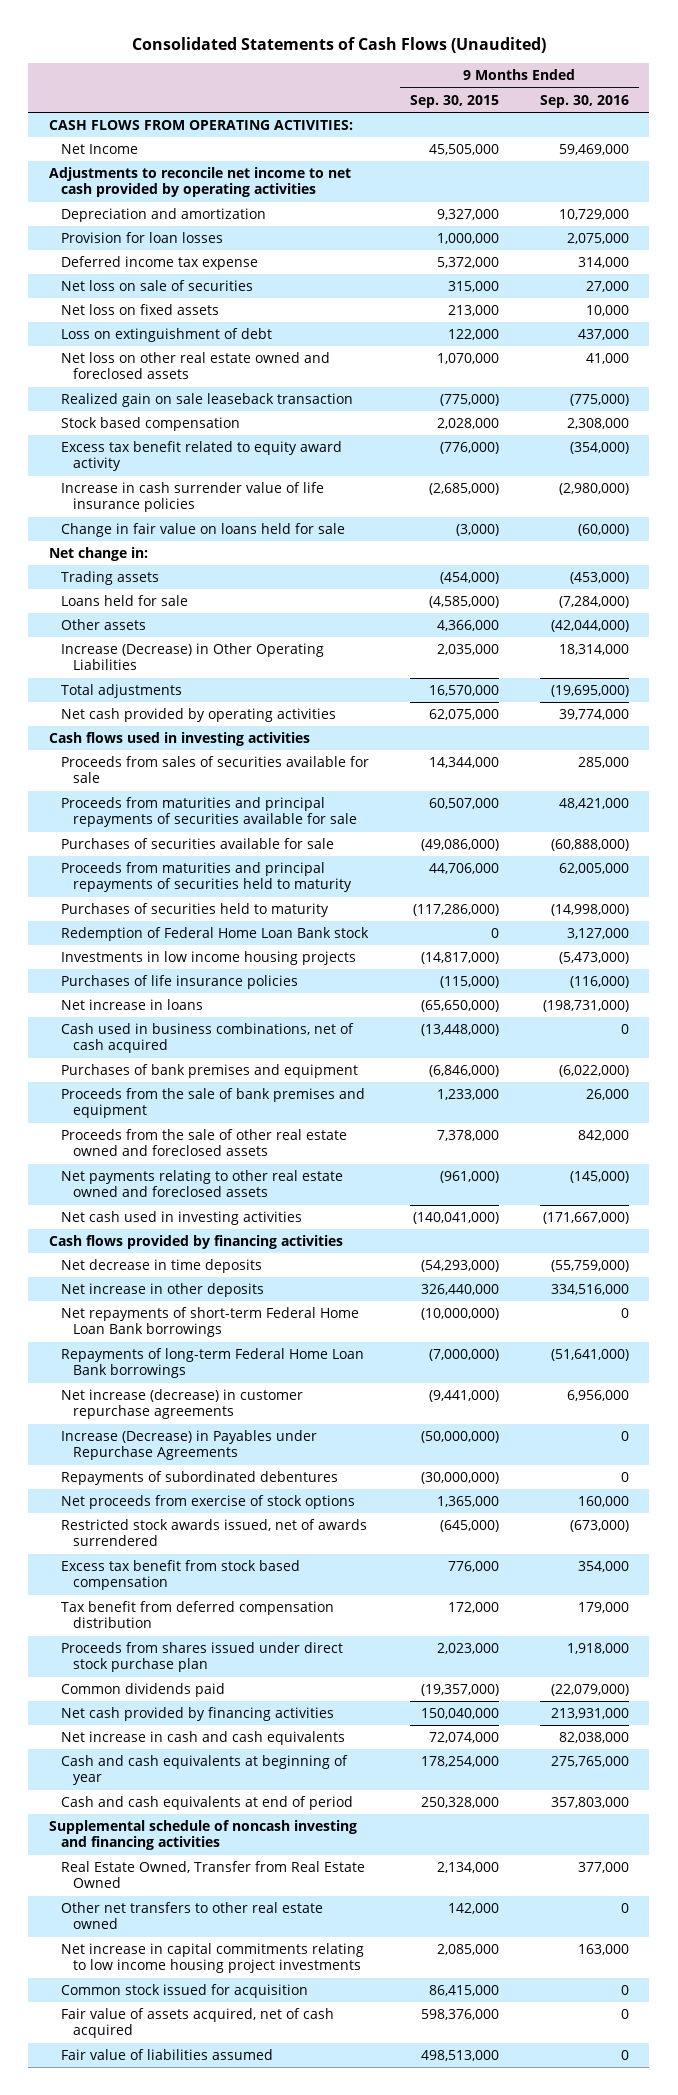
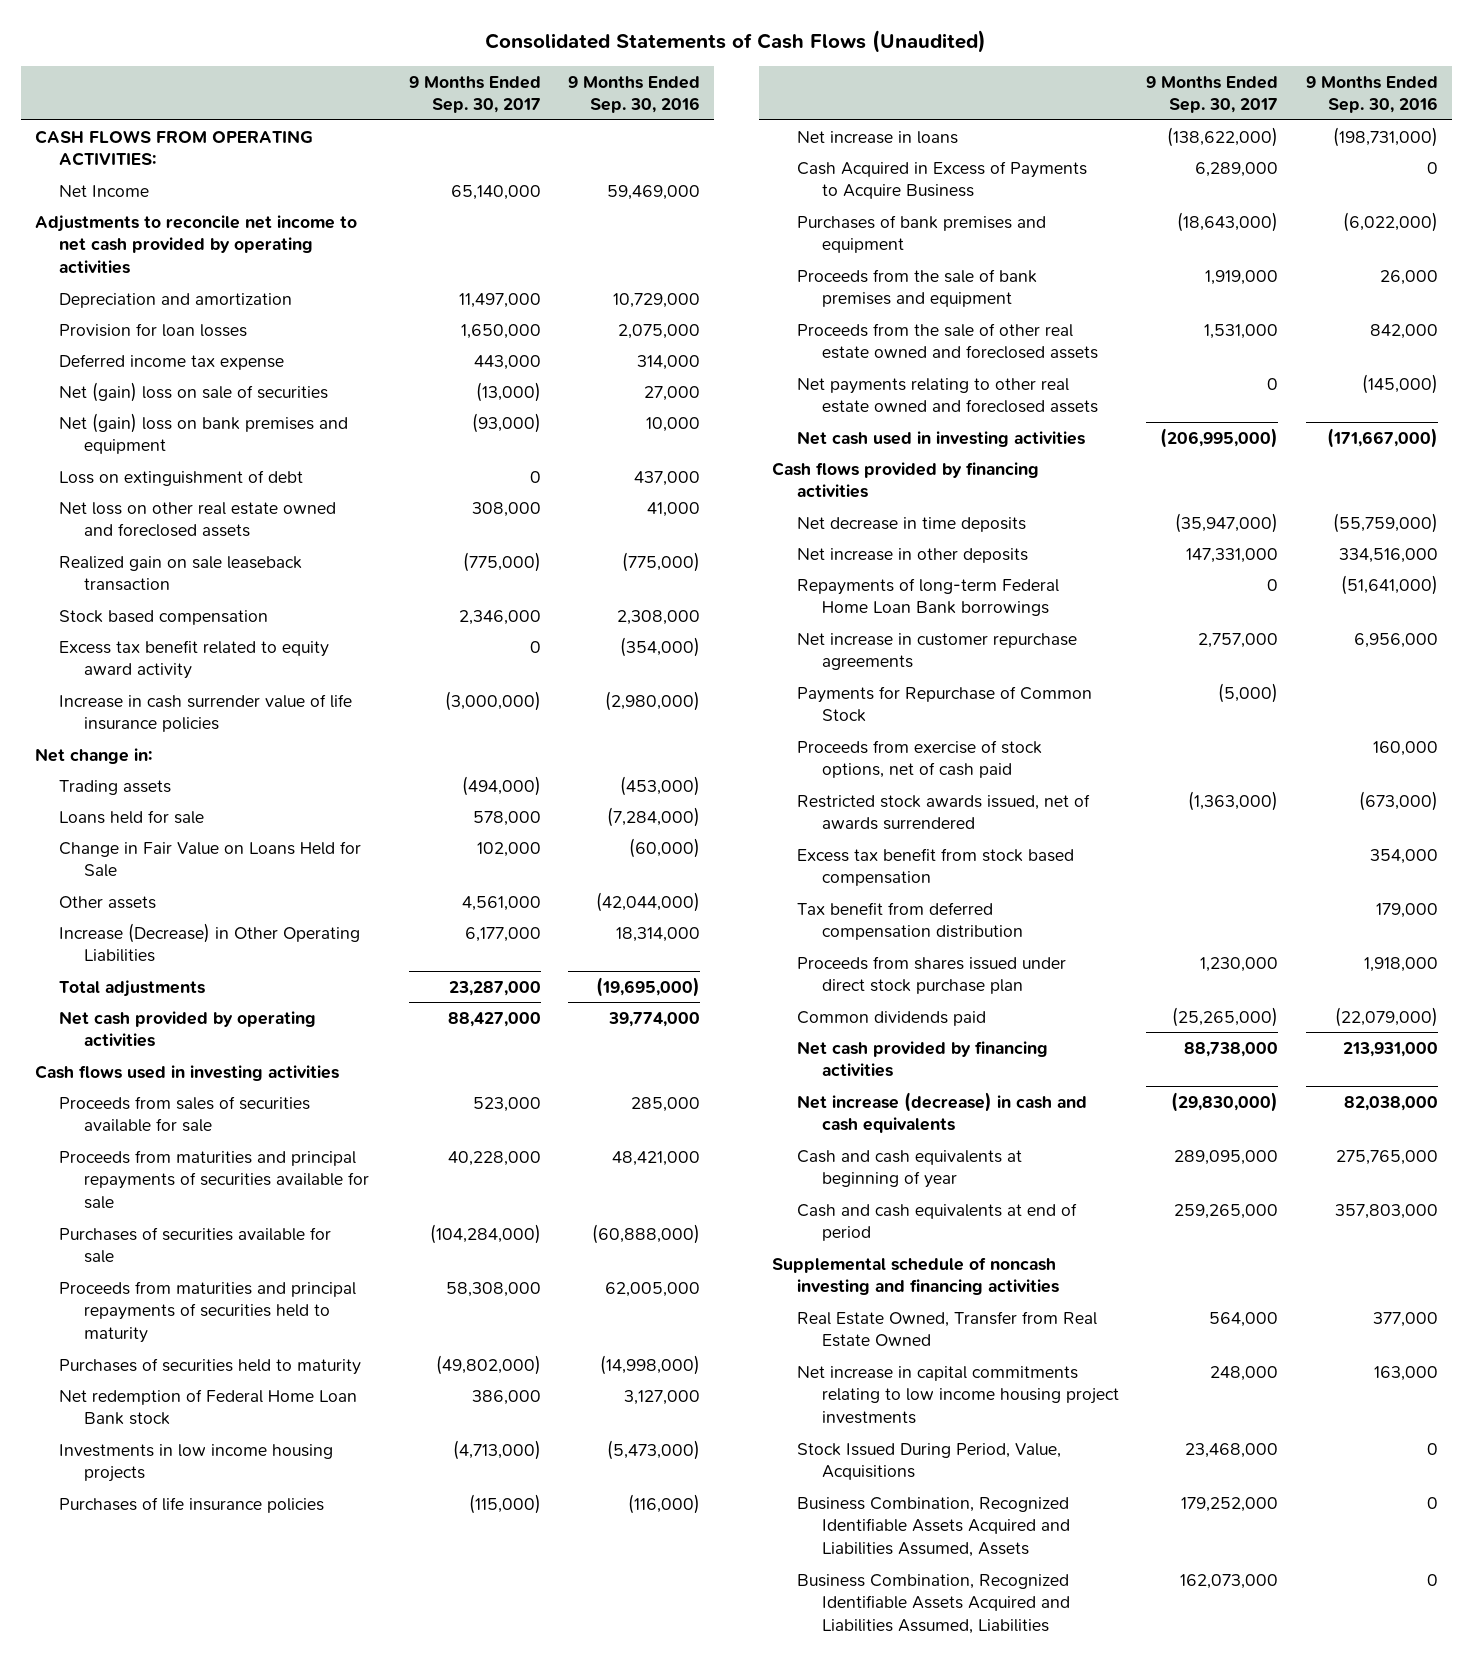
[409,94,499,108] Sep. 30, 2015 -> none
none -> [408,75,541,114] 9 Months Ended Sep. 30, 2017
[60,280,253,292] Net loss on sale of securities -> [59,381,329,402] Net (gain) loss on sale of securities
[60,304,219,316] Net loss on fixed assets -> [59,412,349,455] Net (gain) loss on bank premises and equipment
[60,523,345,538] Change in fair value on loans held for sale -> none
none -> [59,840,362,878] Change in Fair Value on Loans Held for Sale
[60,927,369,942] Redemption of Federal Home Loan Bank stock -> [59,1388,358,1426] Net redemption of Federal Home Loan Bank stock
[60,1023,354,1054] Cash used in business combinations, net of cash acquired -> none
none -> [797,160,1088,200] Cash Acquired in Excess of Payments to Acquire Business
[60,1307,359,1338] Net repayments of short-term Federal Home Loan Bank borrowings -> none
[60,1430,317,1461] Increase (Decrease) in Payables under Repurchase Agreements -> none
[60,1471,338,1486] Repayments of subordinated debentures -> none
[60,1389,303,1420] Net increase (decrease) in customer repurchase agreements -> [797,632,1078,671] Net increase in customer repurchase agreements
none -> [797,685,1093,723] Payments for Repurchase of Common Stock
[60,1495,355,1510] Net proceeds from exercise of stock options -> [797,739,1043,779] Proceeds from exercise of stock options, net of cash paid
[60,1731,345,1746] Net increase in cash and cash equivalents -> [797,1091,1088,1134] Net increase (decrease) in cash and cash equivalents
[60,1902,323,1930] Other net transfers to other real estate owned -> none
[60,1984,308,1999] Common stock issued for acquisition -> [797,1442,1062,1481] Stock Issued During Period, Value, Acquisitions
[60,2008,334,2039] Fair value of assets acquired, net of cash acquired -> [797,1496,1070,1558] Business Combination, Recognized Identifiable Assets Acquired and Liabilities Assumed, Assets
[60,2049,273,2061] Fair value of liabilities assumed -> [797,1573,1070,1635] Business Combination, Recognized Identifiable Assets Acquired and Liabilities Assumed, Liabilities

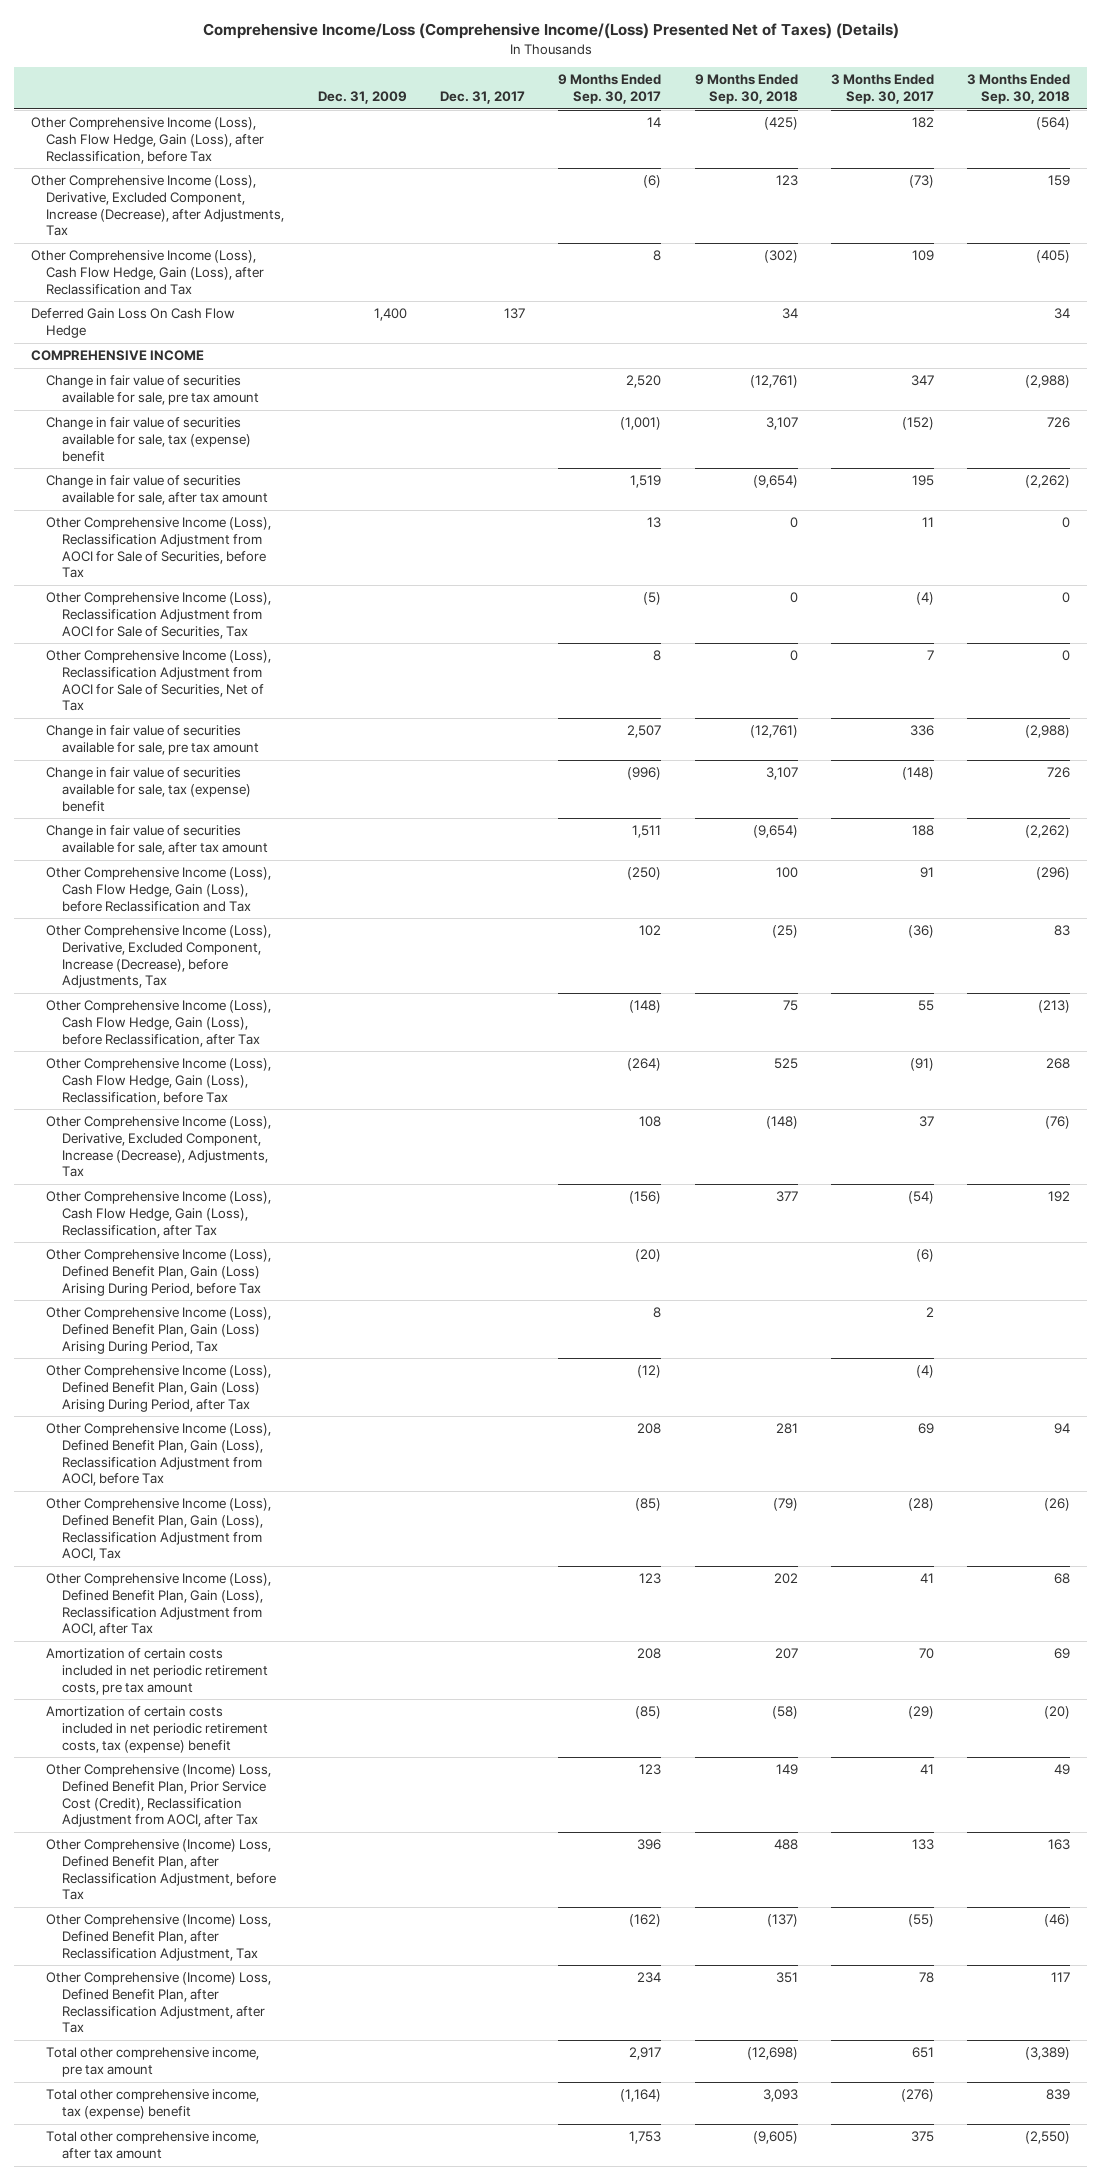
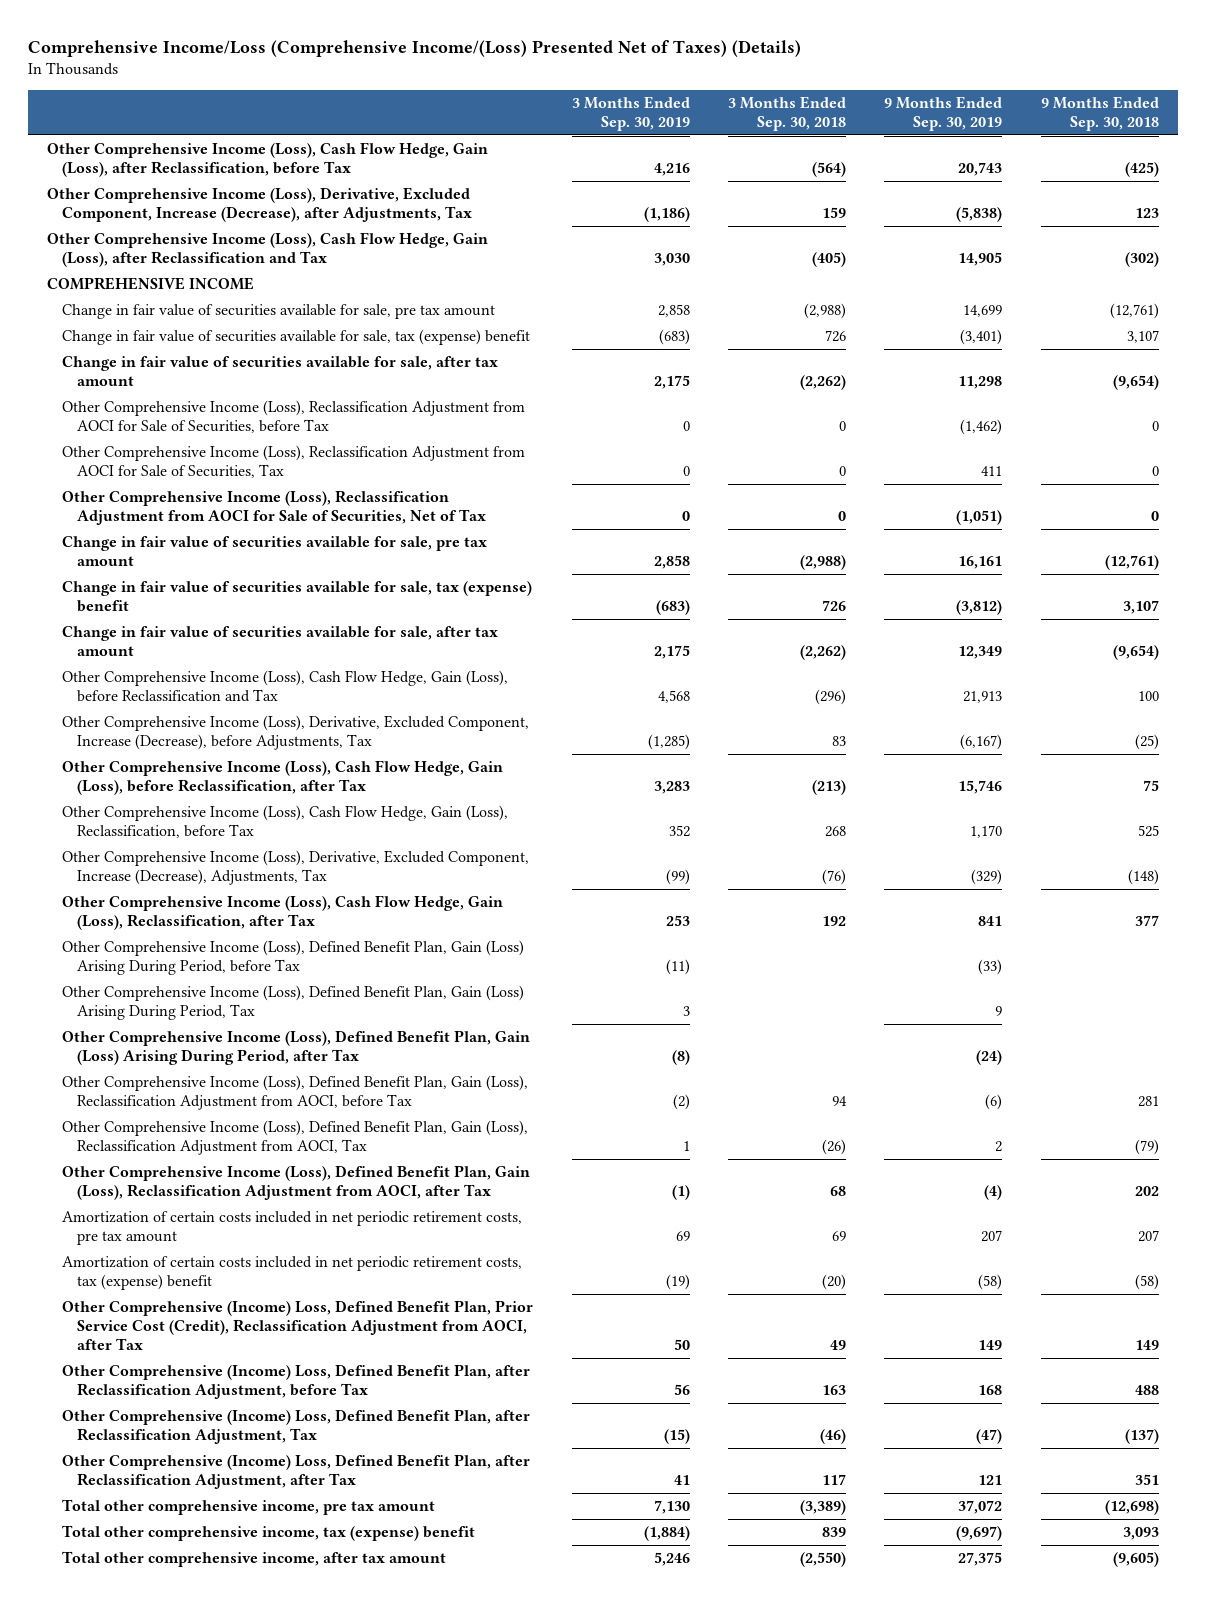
[317,91,407,105] Dec. 31, 2009 -> none
[439,91,525,105] Dec. 31, 2017 -> none
[558,74,662,105] 9 Months Ended Sep. 30, 2017 -> none
[830,74,934,105] 3 Months Ended Sep. 30, 2017 -> none
none -> [571,95,690,131] 3 Months Ended Sep. 30, 2019
none -> [884,95,1003,131] 9 Months Ended Sep. 30, 2019
[30,308,235,338] Deferred Gain Loss On Cash Flow Hedge -> none

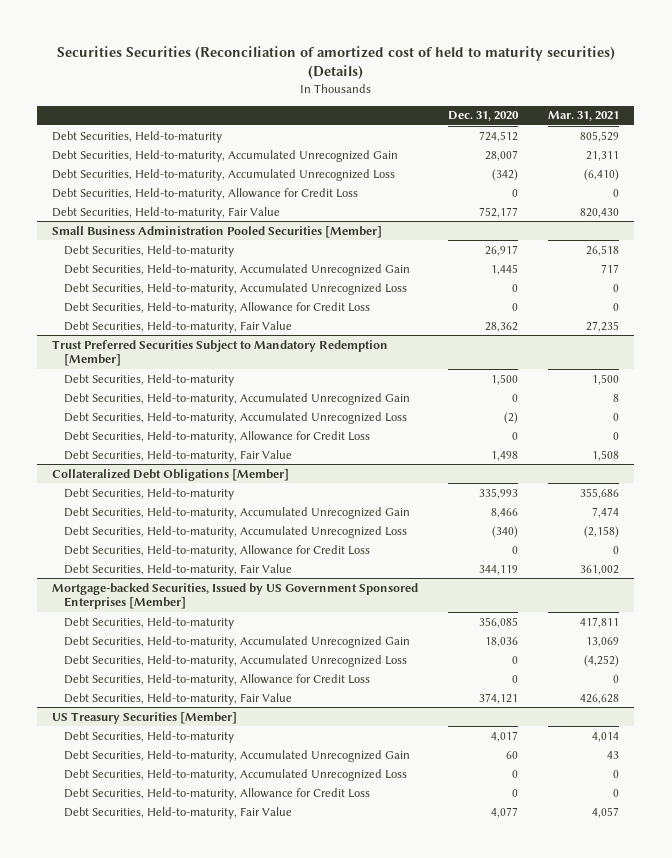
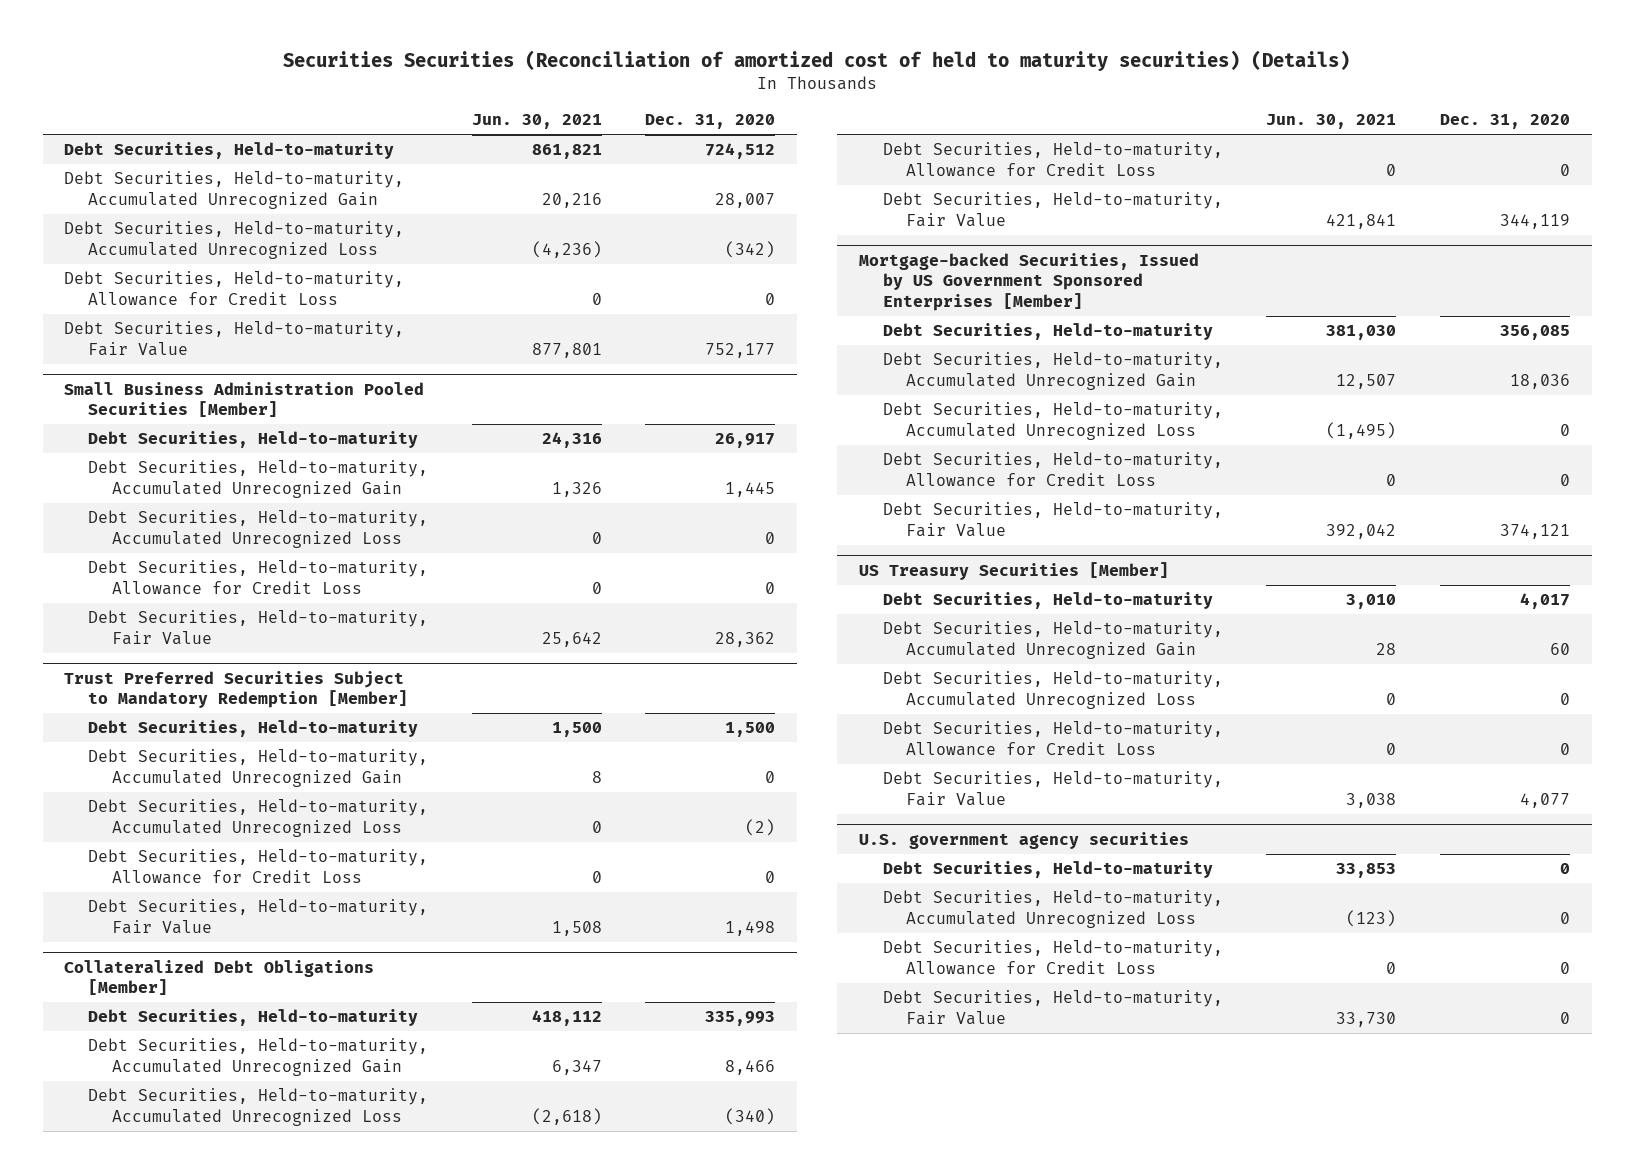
[548,111,620,122] Mar. 31, 2021 -> none
none -> [471,114,602,130] Jun. 30, 2021
none -> [859,831,1190,849] U.S. government agency securities
none -> [882,861,1213,879] Debt Securities, Held-to-maturity
none -> [882,890,1223,928] Debt Securities, Held-to-maturity, Accumulated Unrecognized Loss
none -> [882,940,1223,975] Debt Securities, Held-to-maturity, Allowance for Credit Loss
none -> [882,990,1223,1025] Debt Securities, Held-to-maturity, Fair Value

